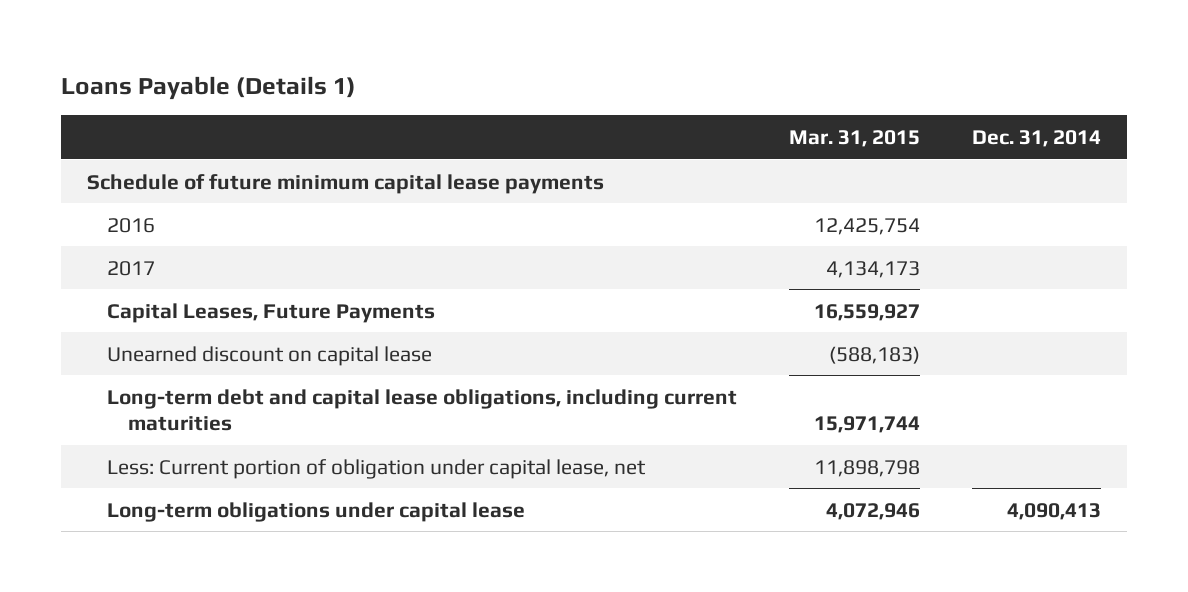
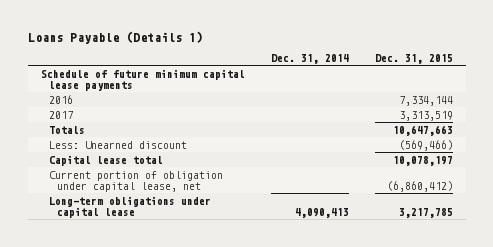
[789,129,921,147] Mar. 31, 2015 -> none
none -> [374,54,453,65] Dec. 31, 2015
[107,302,436,323] Capital Leases, Future Payments -> [48,125,85,134] Totals
[107,345,433,366] Unearned discount on capital lease -> [48,140,187,149] Less: Unearned discount
[107,388,738,432] Long-term debt and capital lease obligations, including current maturities -> [48,154,163,166] Capital lease total
[107,458,647,479] Less: Current portion of obligation under capital lease, net -> [48,170,223,193] Current portion of obligation under capital lease, net

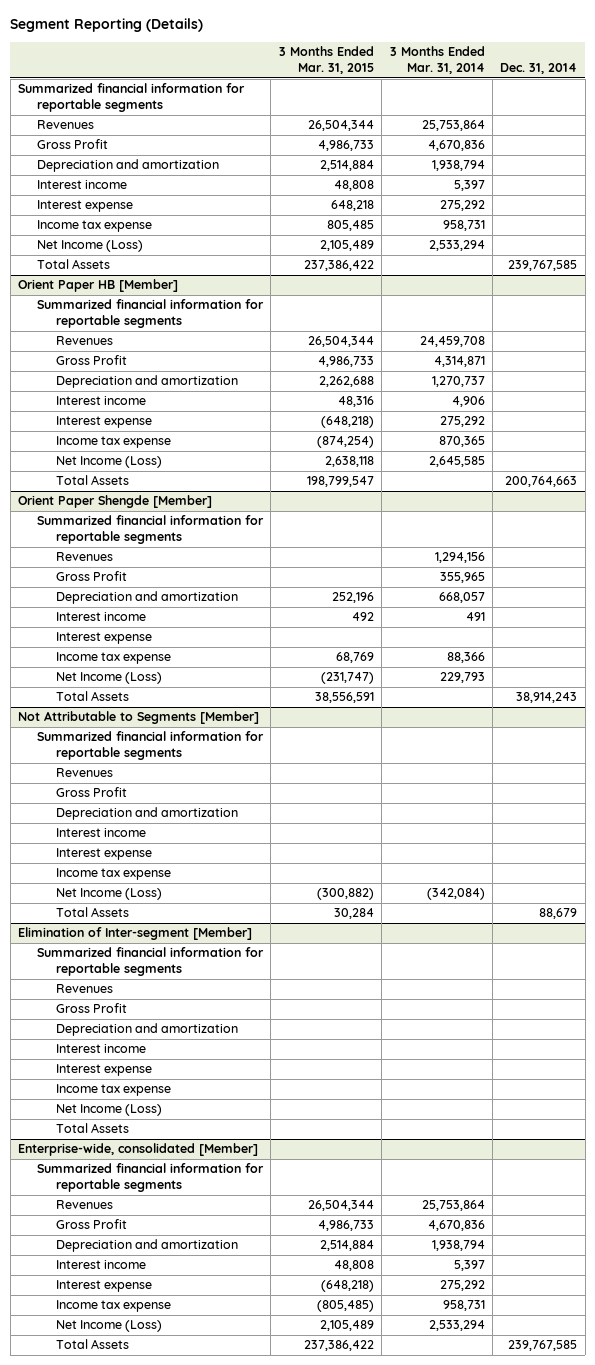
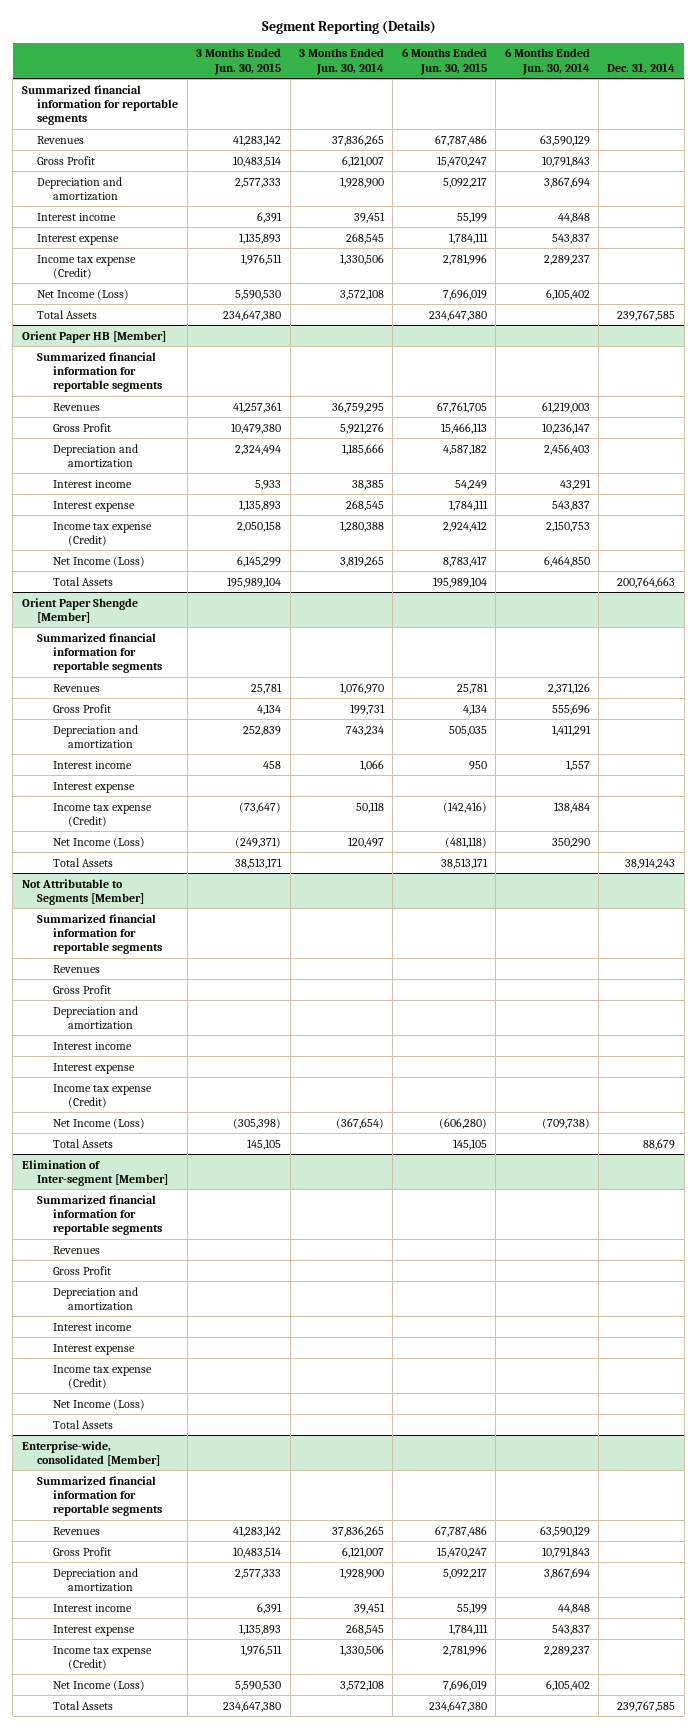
[278,45,374,74] 3 Months Ended Mar. 31, 2015 -> none
[389,45,485,74] 3 Months Ended Mar. 31, 2014 -> none
none -> [196,48,282,75] 3 Months Ended Jun. 30, 2015
none -> [298,48,384,75] 3 Months Ended Jun. 30, 2014
none -> [401,48,487,75] 6 Months Ended Jun. 30, 2015
none -> [504,48,590,75] 6 Months Ended Jun. 30, 2014
[37,220,153,233] Income tax expense -> [37,254,137,279] Income tax expense (Credit)
[56,436,172,449] Income tax expense -> [52,521,152,546] Income tax expense (Credit)
[56,652,172,665] Income tax expense -> [52,802,152,827] Income tax expense (Credit)
[56,868,172,881] Income tax expense -> [52,1083,152,1108] Income tax expense (Credit)
[56,1084,172,1097] Income tax expense -> [52,1364,152,1389] Income tax expense (Credit)
[56,1300,172,1313] Income tax expense -> [52,1645,152,1670] Income tax expense (Credit)

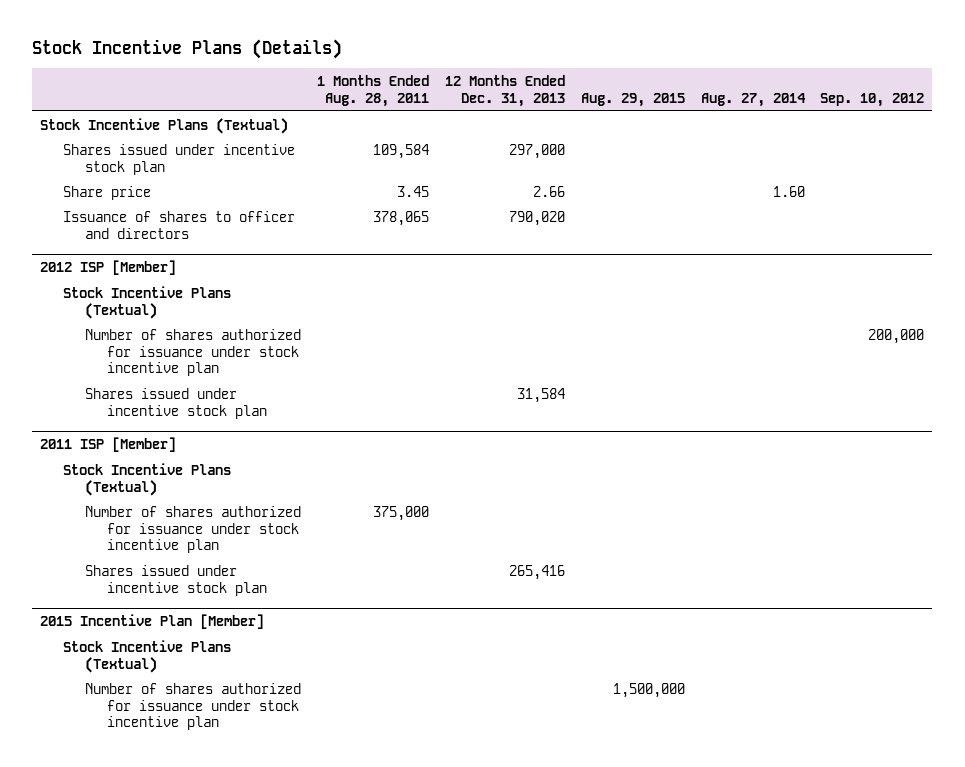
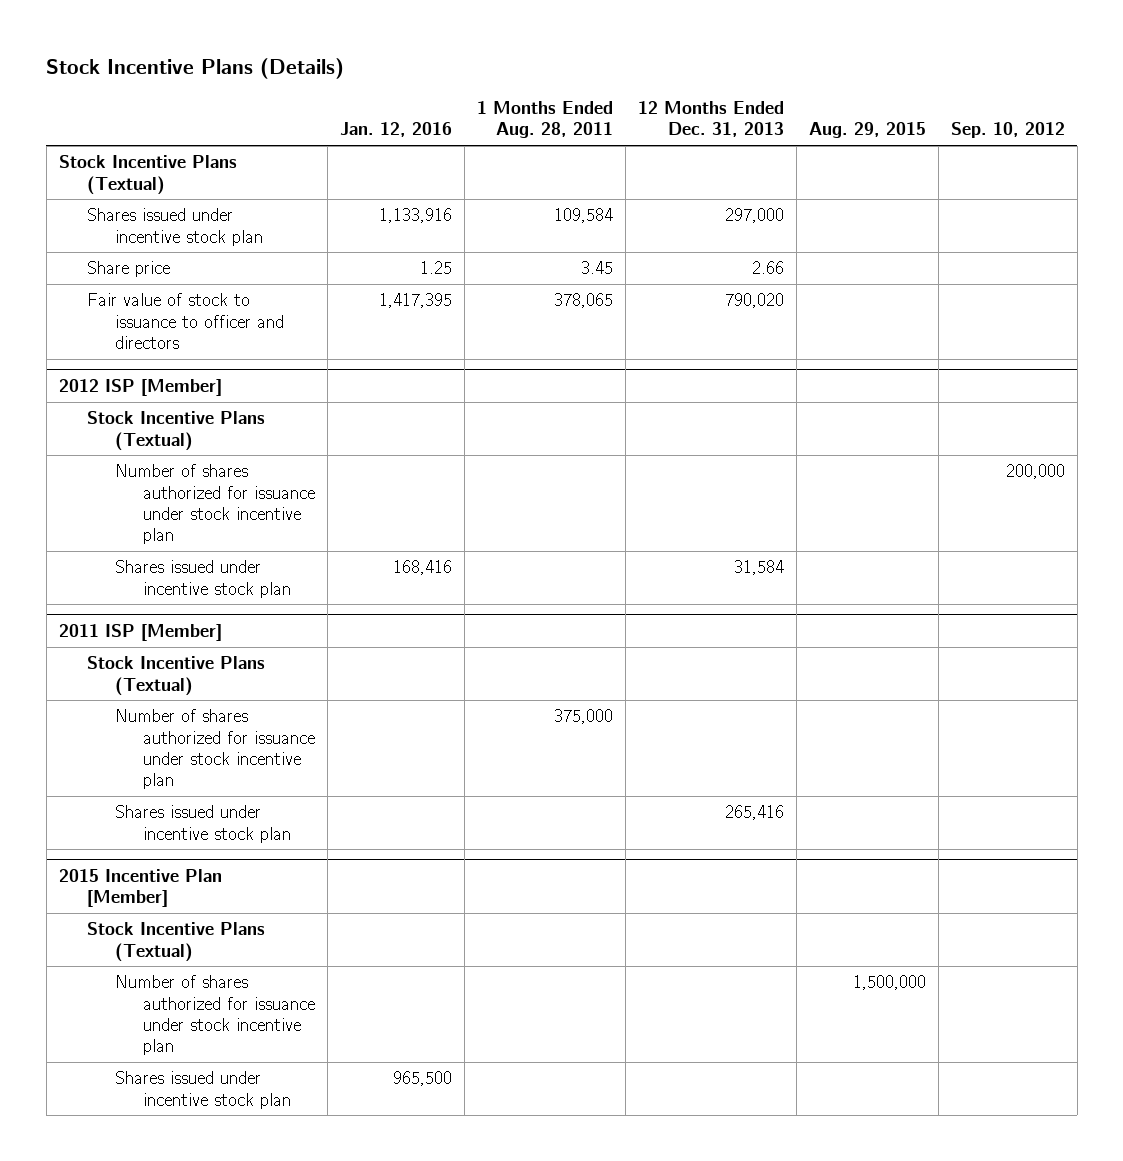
[700,93,806,108] Aug. 27, 2014 -> none
none -> [340,122,453,138] Jan. 12, 2016
[62,210,295,239] Issuance of shares to officer and directors -> [86,293,285,349] Fair value of stock to issuance to officer and directors
none -> [115,1071,292,1109] Shares issued under incentive stock plan

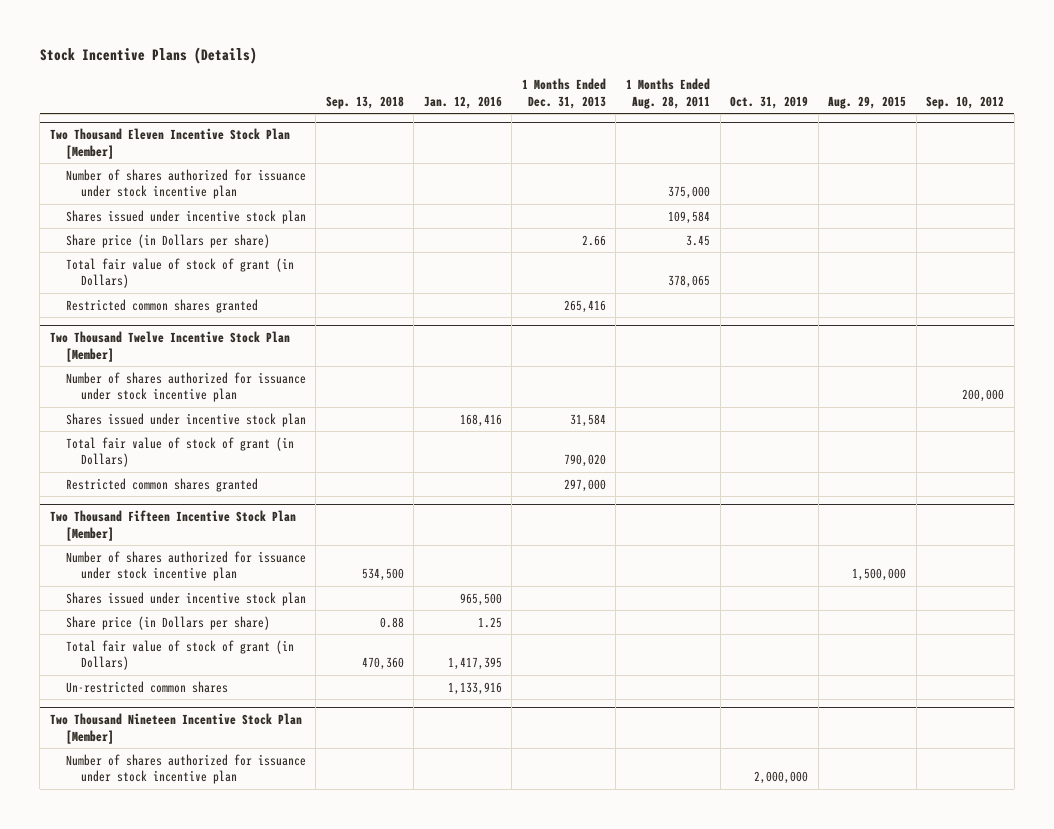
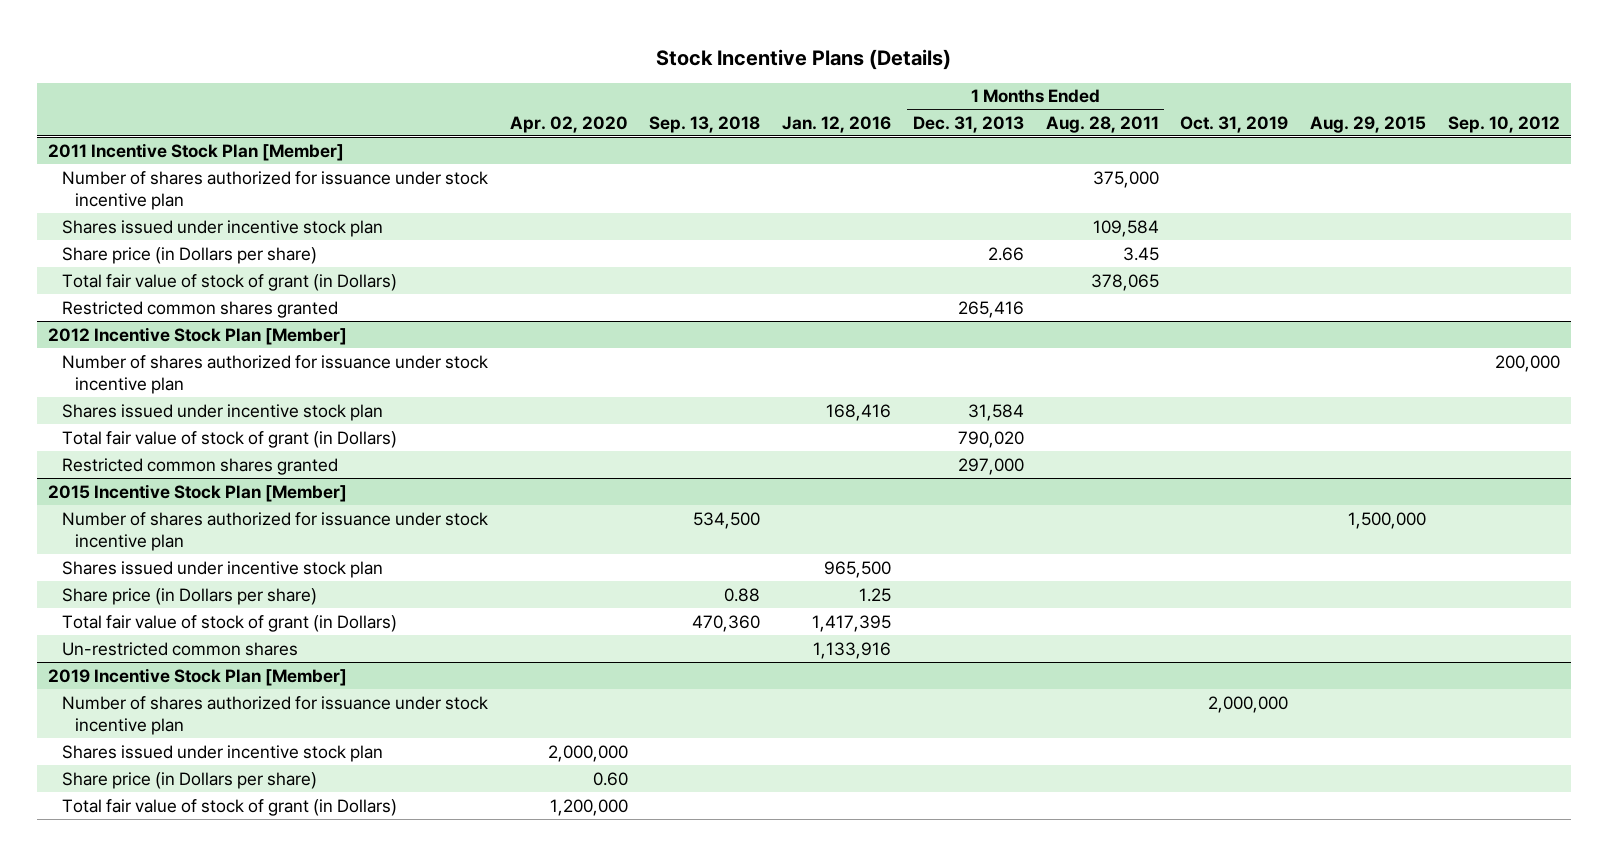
none -> [509,115,628,133] Apr. 02, 2020
[49,127,290,159] Two Thousand Eleven Incentive Stock Plan [Member] -> [48,142,345,161] 2011 Incentive Stock Plan [Member]
[49,330,290,362] Two Thousand Twelve Incentive Stock Plan [Member] -> [48,326,348,345] 2012 Incentive Stock Plan [Member]
[49,509,296,541] Two Thousand Fifteen Incentive Stock Plan [Member] -> [48,483,348,502] 2015 Incentive Stock Plan [Member]
[49,712,302,744] Two Thousand Nineteen Incentive Stock Plan [Member] -> [48,667,348,686] 2019 Incentive Stock Plan [Member]
none -> [61,744,383,762] Shares issued under incentive stock plan
none -> [61,771,317,789] Share price (in Dollars per share)
none -> [61,798,397,816] Total fair value of stock of grant (in Dollars)

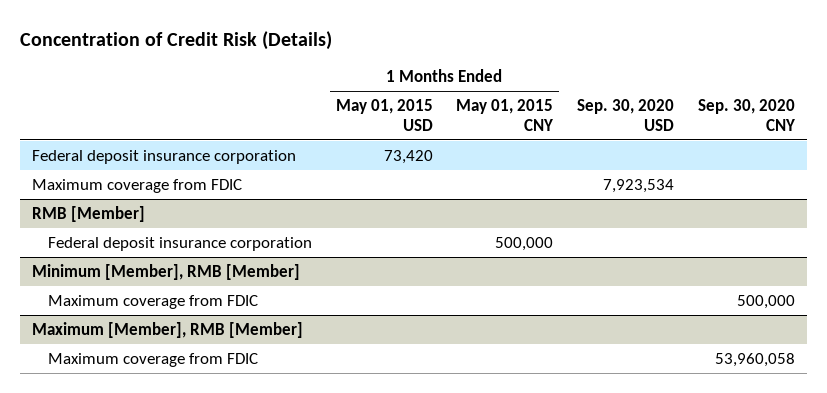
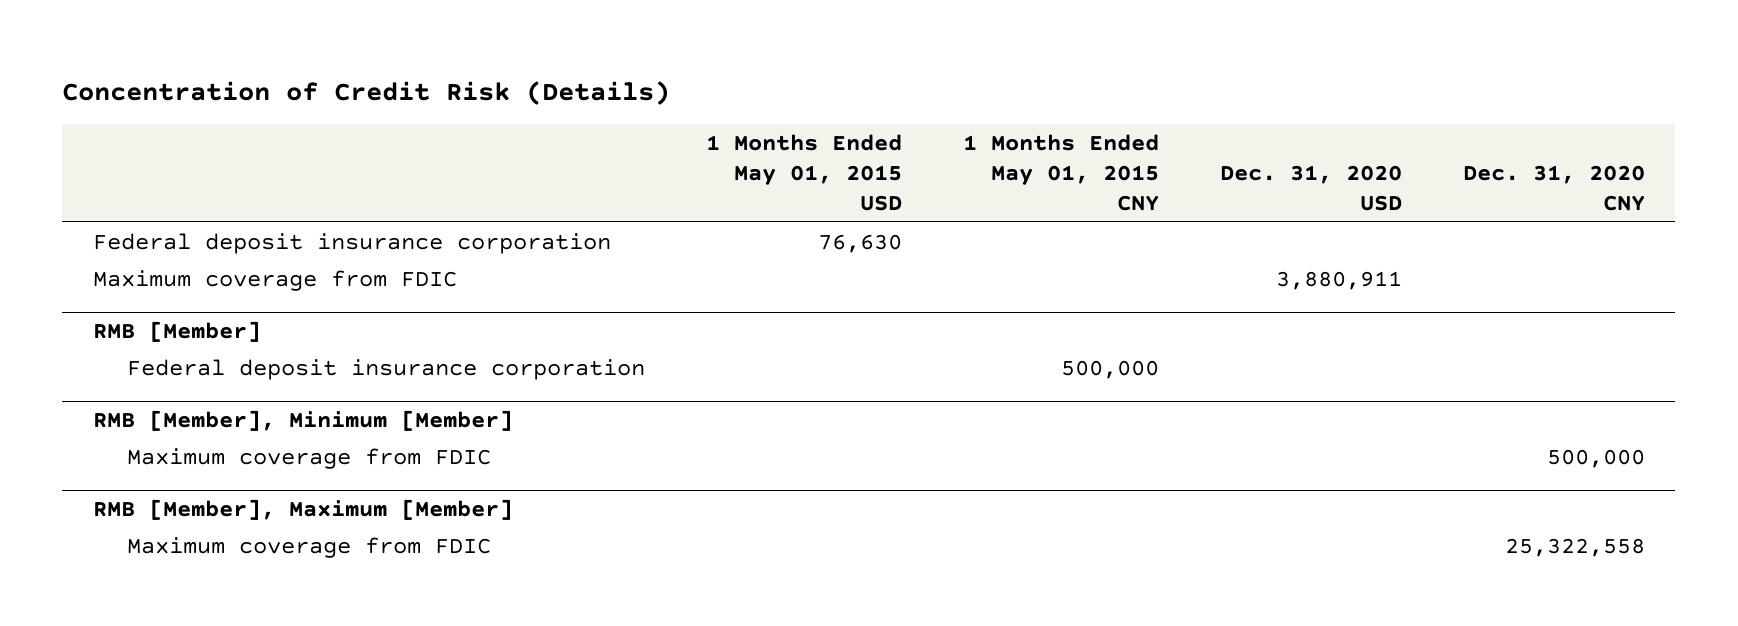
[577,99,675,132] Sep. 30, 2020 USD -> none
[698,99,796,132] Sep. 30, 2020 CNY -> none
none -> [1219,164,1402,212] Dec. 31, 2020 USD
none -> [1462,164,1645,212] Dec. 31, 2020 CNY
[383,149,433,164] 73,420 -> [817,233,902,253] 76,630
[31,263,300,280] Minimum [Member], RMB [Member] -> [92,409,513,431] RMB [Member], Minimum [Member]
[31,321,303,338] Maximum [Member], RMB [Member] -> [92,498,513,520] RMB [Member], Maximum [Member]

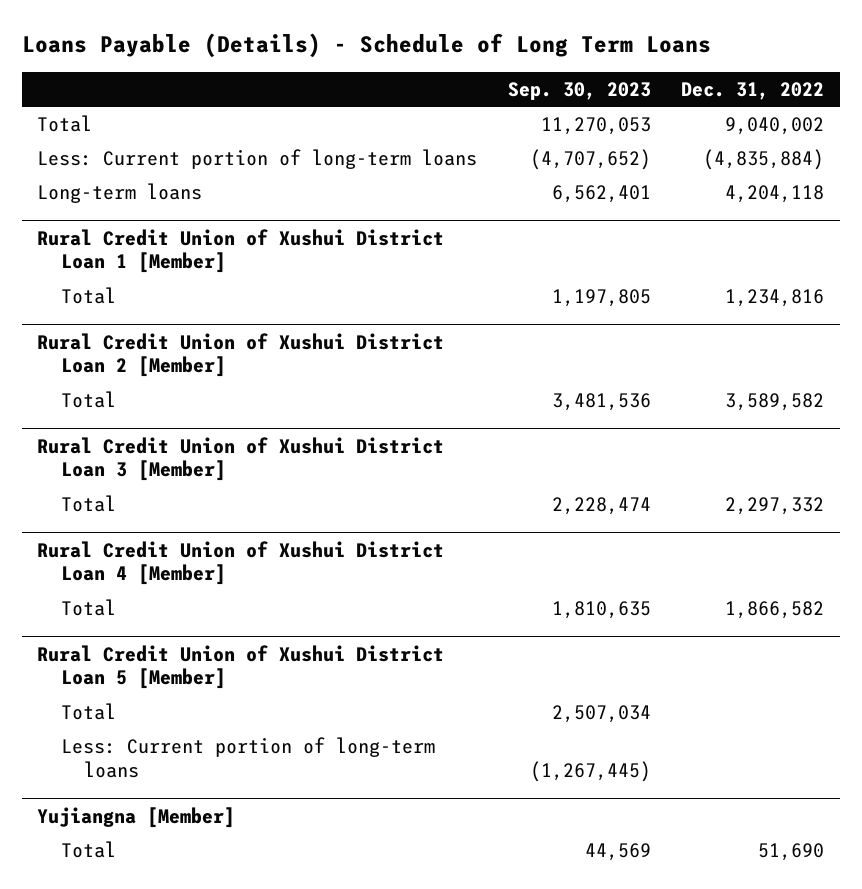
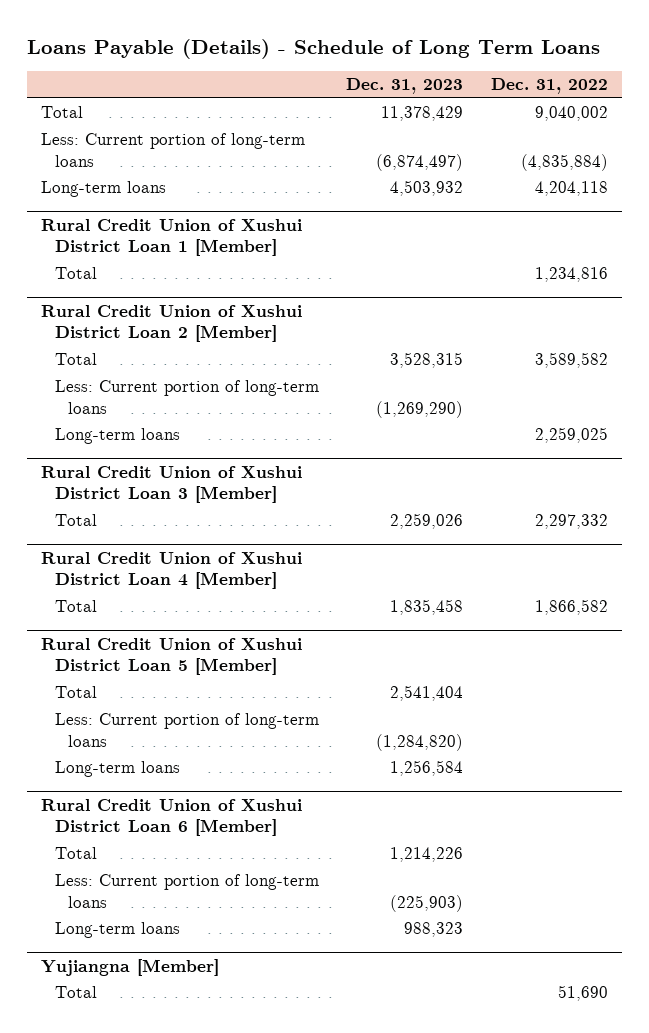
[507,81,651,100] Sep. 30, 2023 -> none
none -> [346,78,464,95] Dec. 31, 2023
none -> [54,380,319,414] Less: Current portion of long-term loans
none -> [54,428,180,445] Long-term loans
none -> [54,761,180,778] Long-term loans
none -> [41,798,303,837] Rural Credit Union of Xushui District Loan 6 [Member]
none -> [54,847,97,860] Total
none -> [54,874,319,908] Less: Current portion of long-term loans
none -> [54,922,180,939] Long-term loans

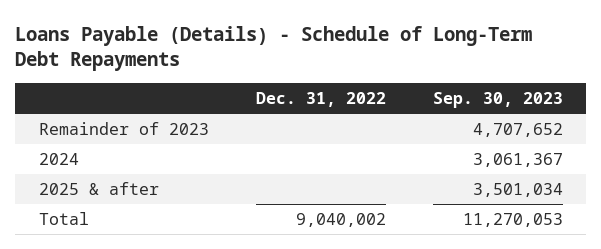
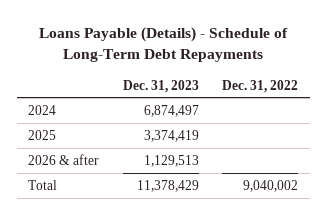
[432,91,563,108] Sep. 30, 2023 -> none
none -> [122,79,199,93] Dec. 31, 2023
[38,122,209,136] Remainder of 2023 -> none
[38,182,159,196] 2025 & after -> [28,129,57,140] 2025
none -> [28,153,100,165] 2026 & after

